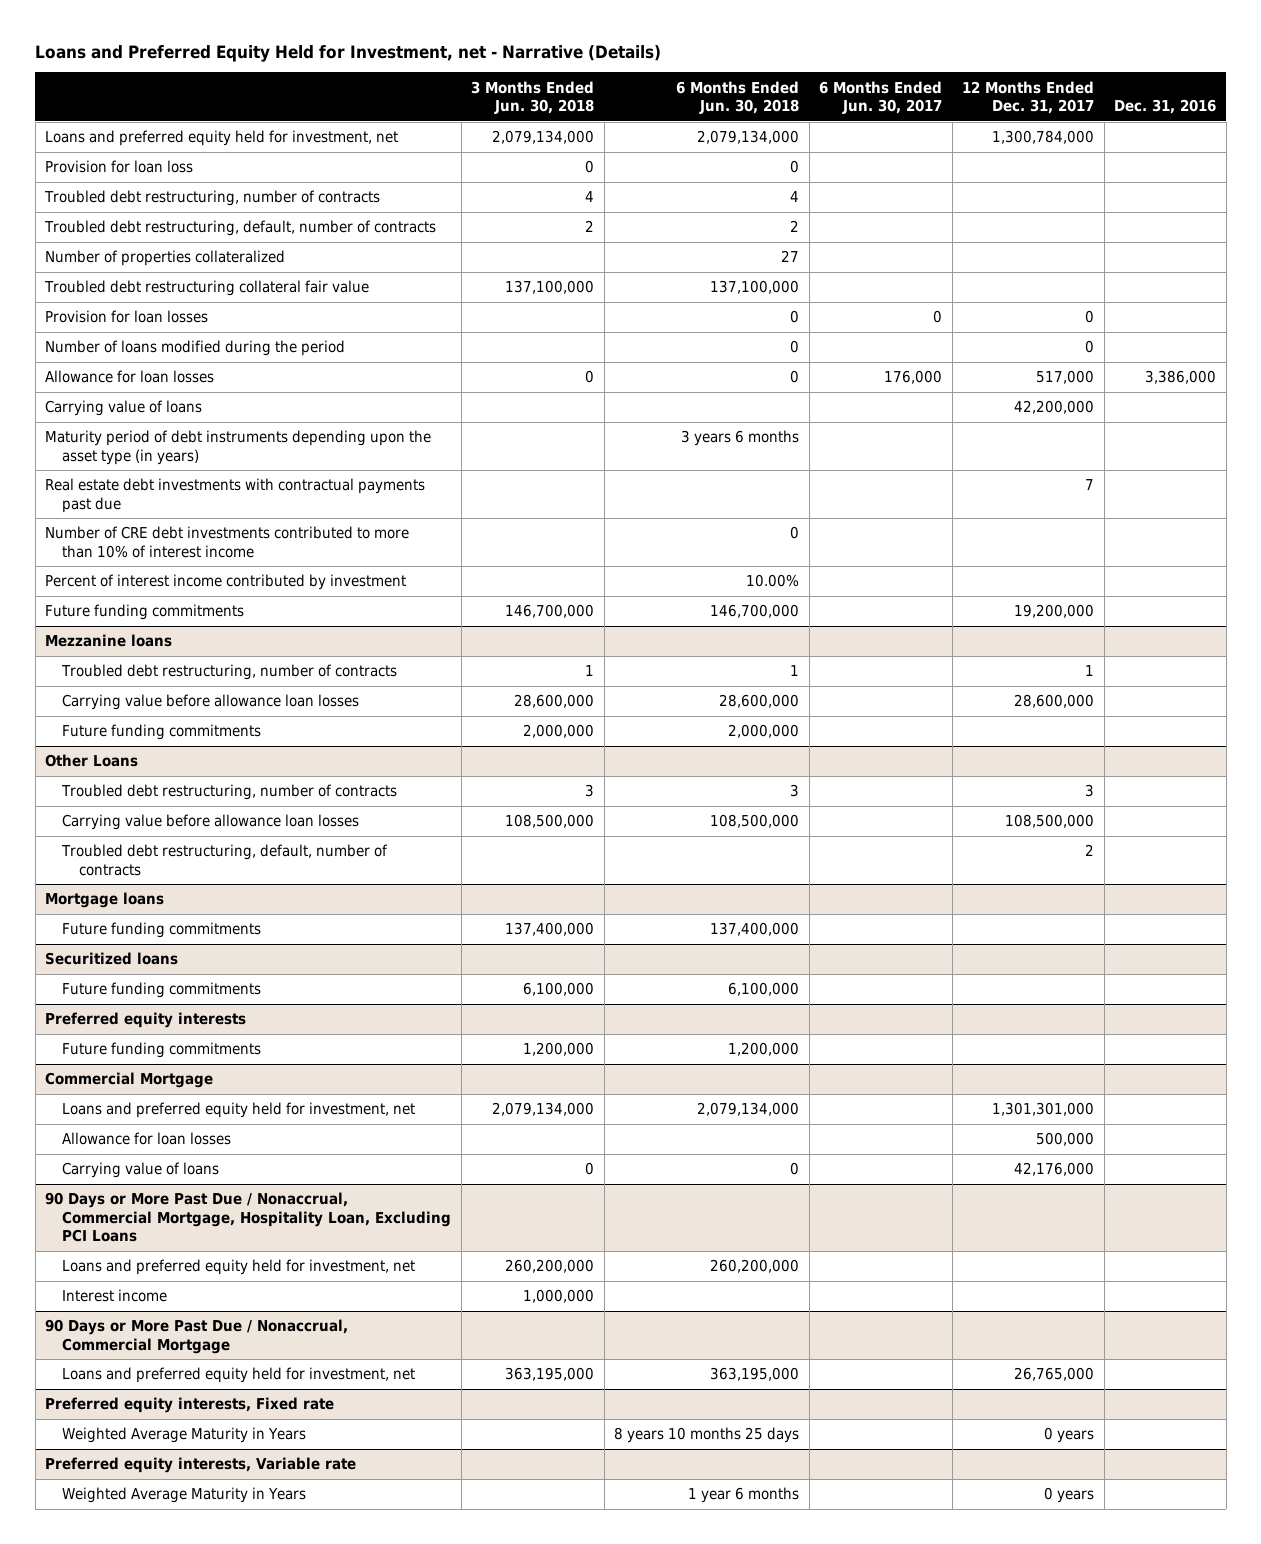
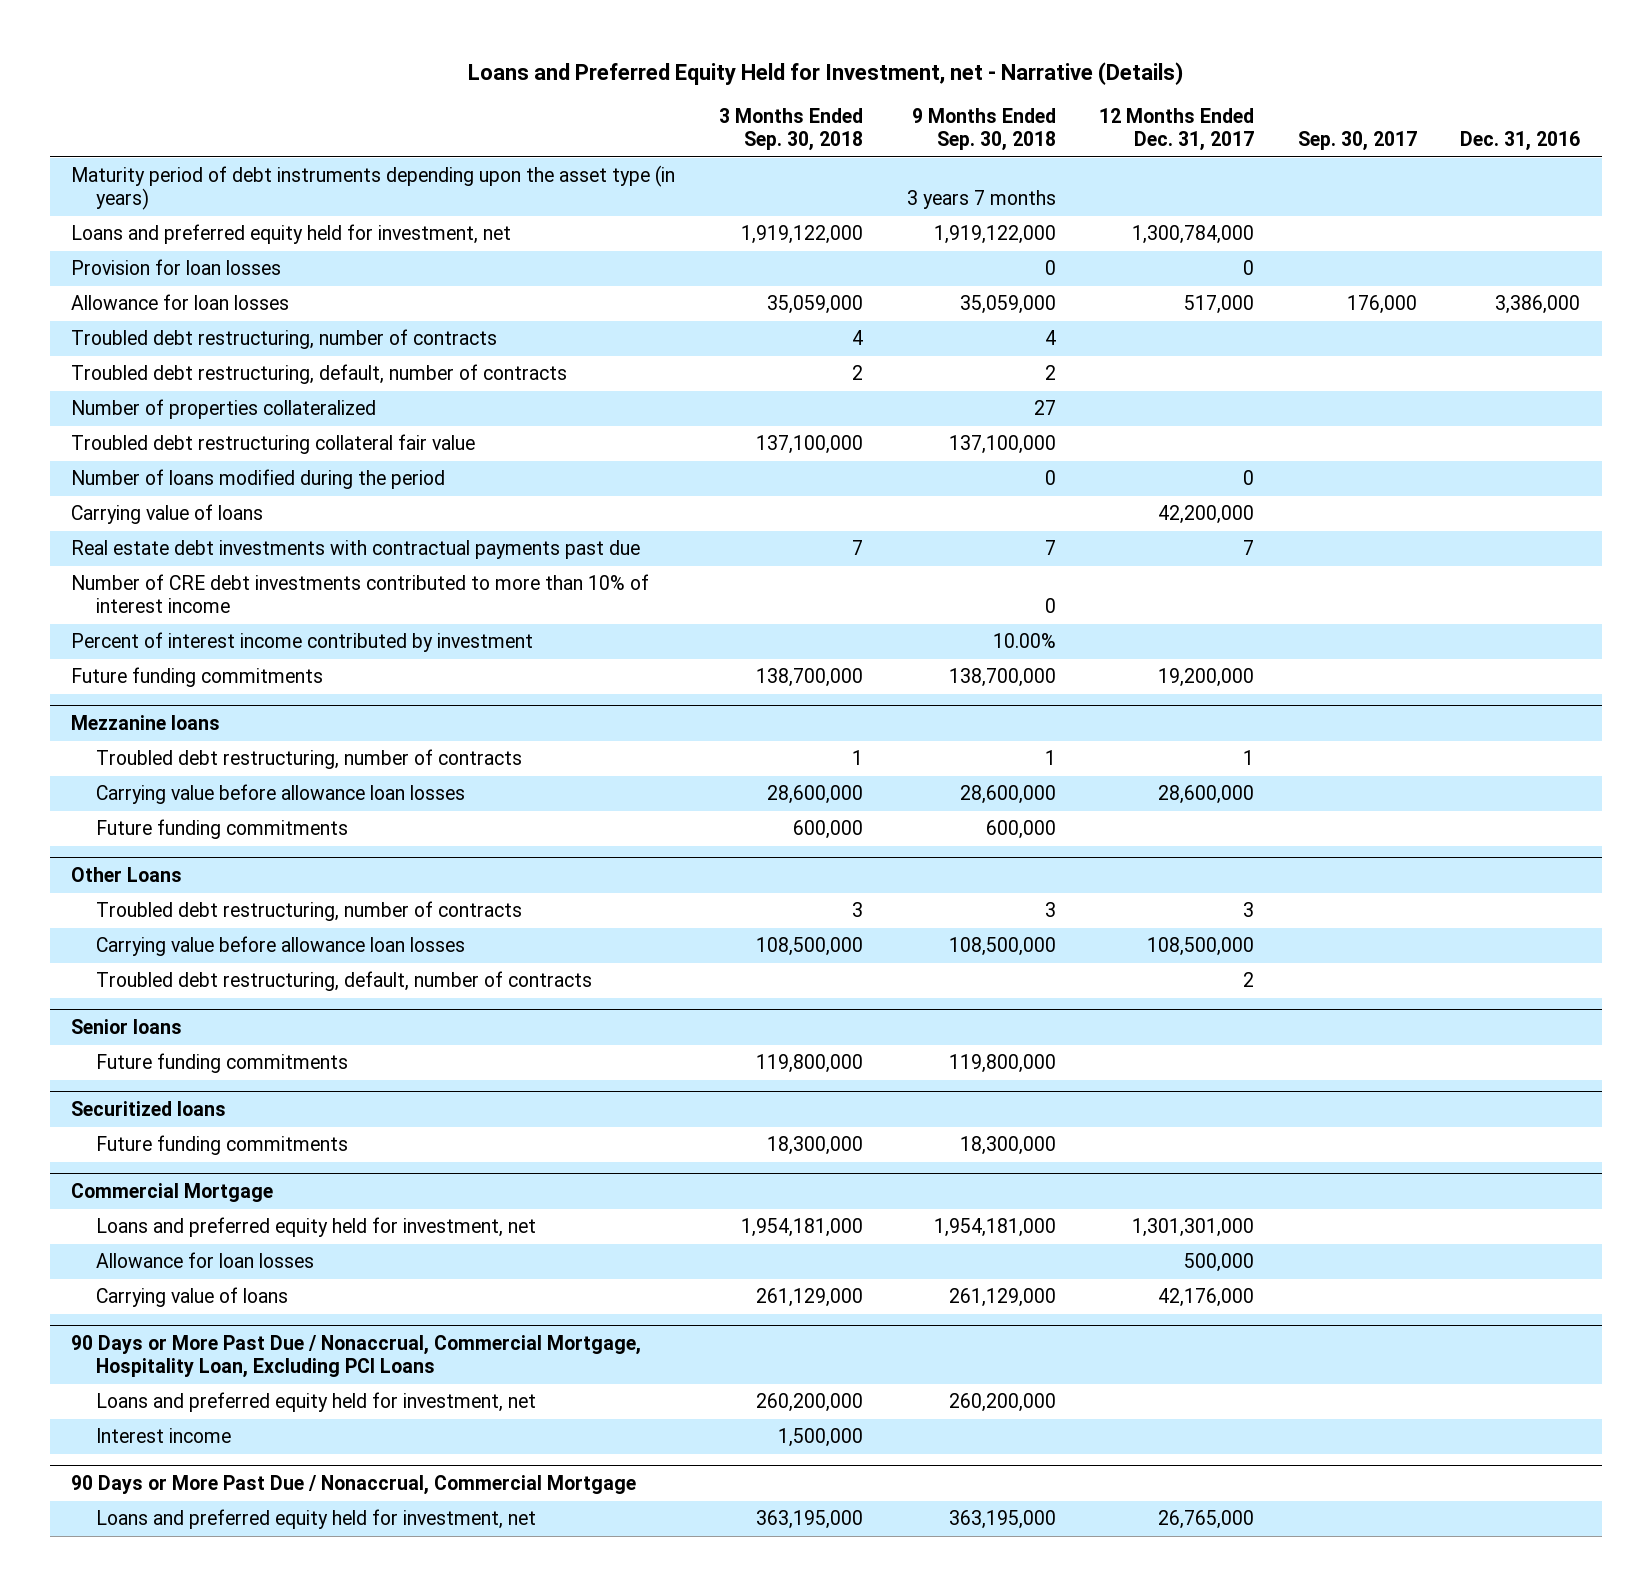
[471,80,595,115] 3 Months Ended Jun. 30, 2018 -> none
[676,80,800,115] 6 Months Ended Jun. 30, 2018 -> none
[819,80,943,115] 6 Months Ended Jun. 30, 2017 -> none
none -> [719,108,864,152] 3 Months Ended Sep. 30, 2018
none -> [911,108,1056,152] 9 Months Ended Sep. 30, 2018
none -> [1297,131,1417,152] Sep. 30, 2017
[45,430,432,465] Maturity period of debt instruments depending upon the asset type (in years) -> [71,165,676,211] Maturity period of debt instruments depending upon the asset type (in years)
[45,160,194,174] Provision for loan loss -> none
[45,310,209,324] Provision for loan losses -> [71,259,282,276] Provision for loan losses
[45,370,215,384] Allowance for loan losses -> [71,294,290,311] Allowance for loan losses
[45,892,165,909] Mortgage loans -> [71,1018,183,1034] Senior loans
[45,1012,247,1029] Preferred equity interests -> none
[61,1042,261,1059] Future funding commitments -> none
[45,1397,335,1414] Preferred equity interests, Fixed rate -> none
[61,1427,306,1444] Weighted Average Maturity in Years -> none
[45,1457,357,1474] Preferred equity interests, Variable rate -> none
[61,1487,306,1504] Weighted Average Maturity in Years -> none

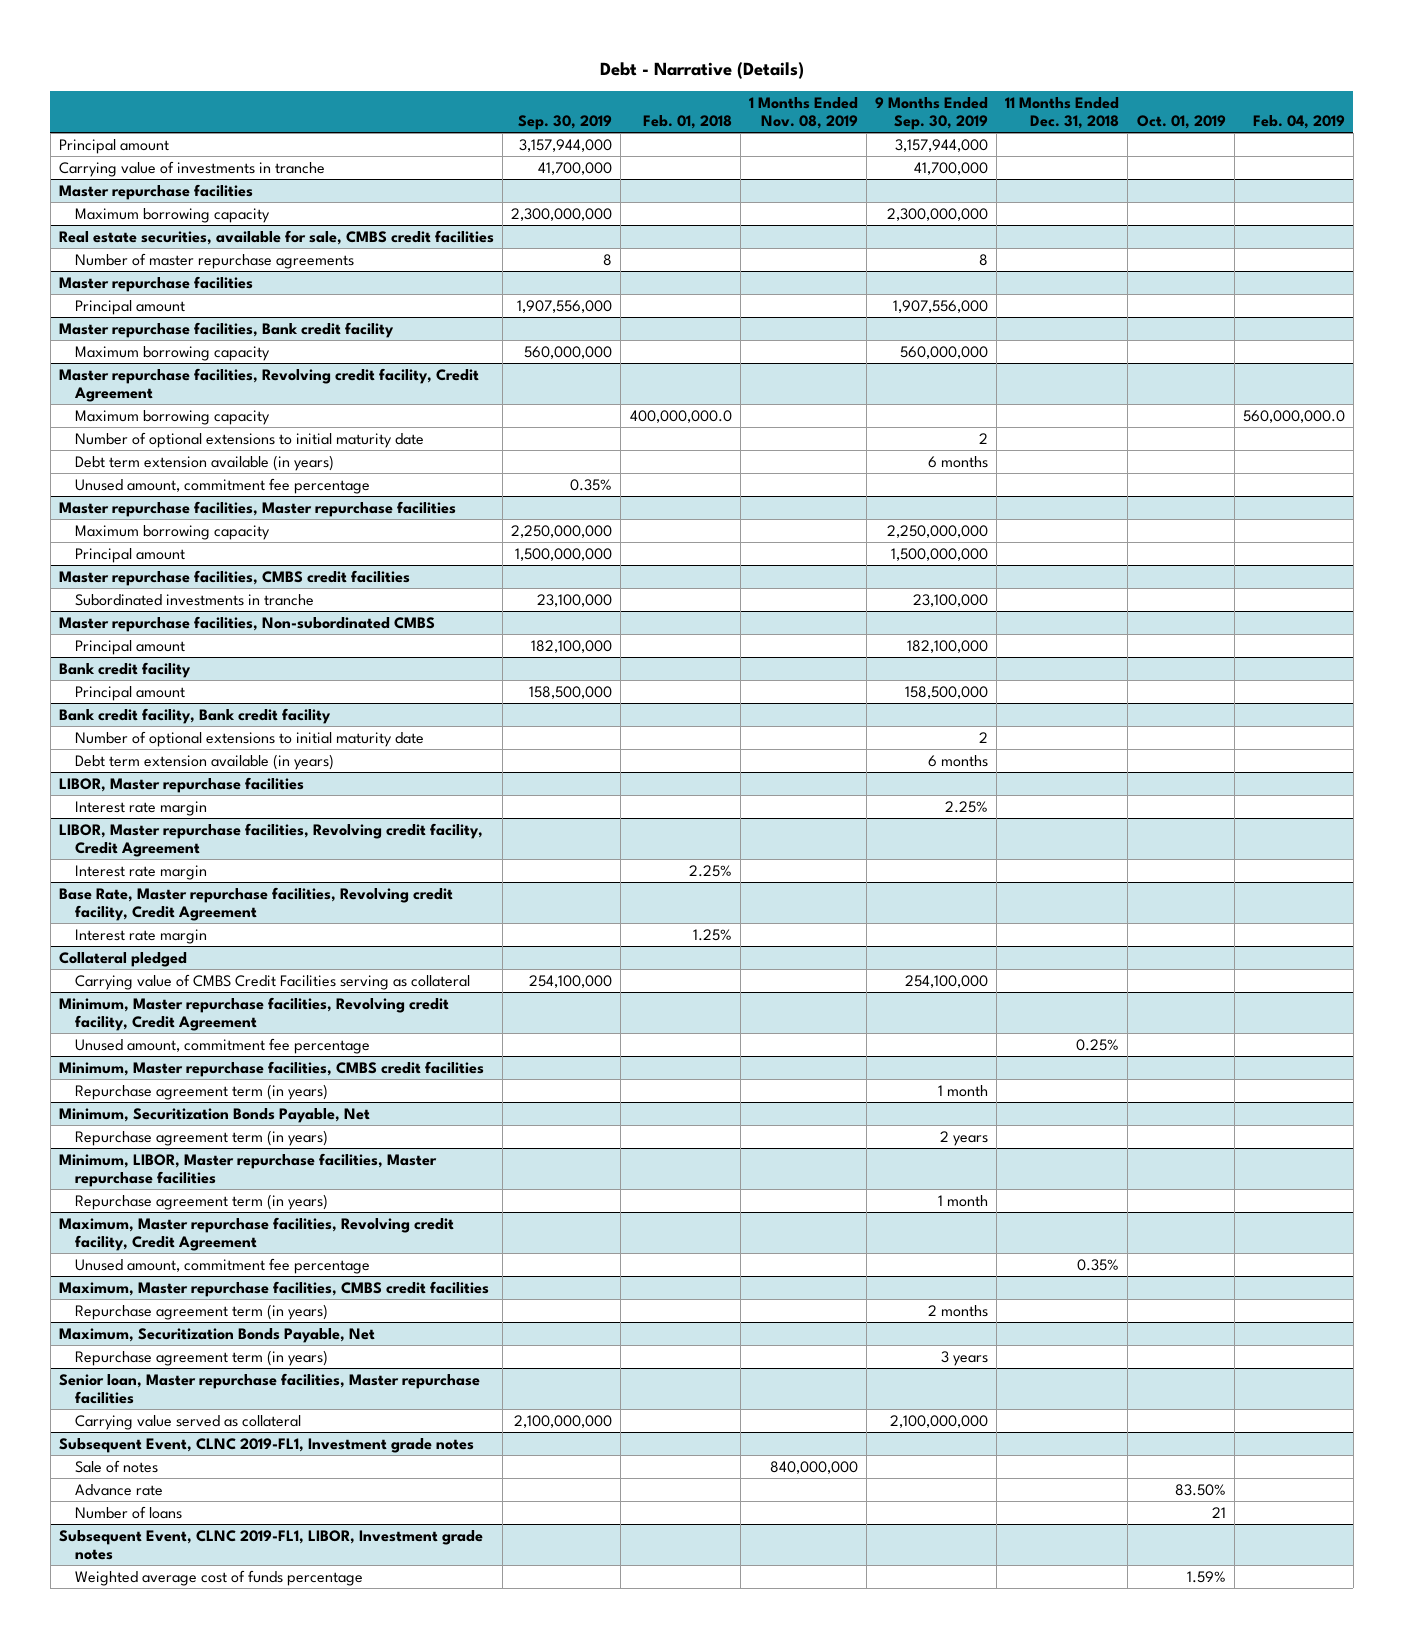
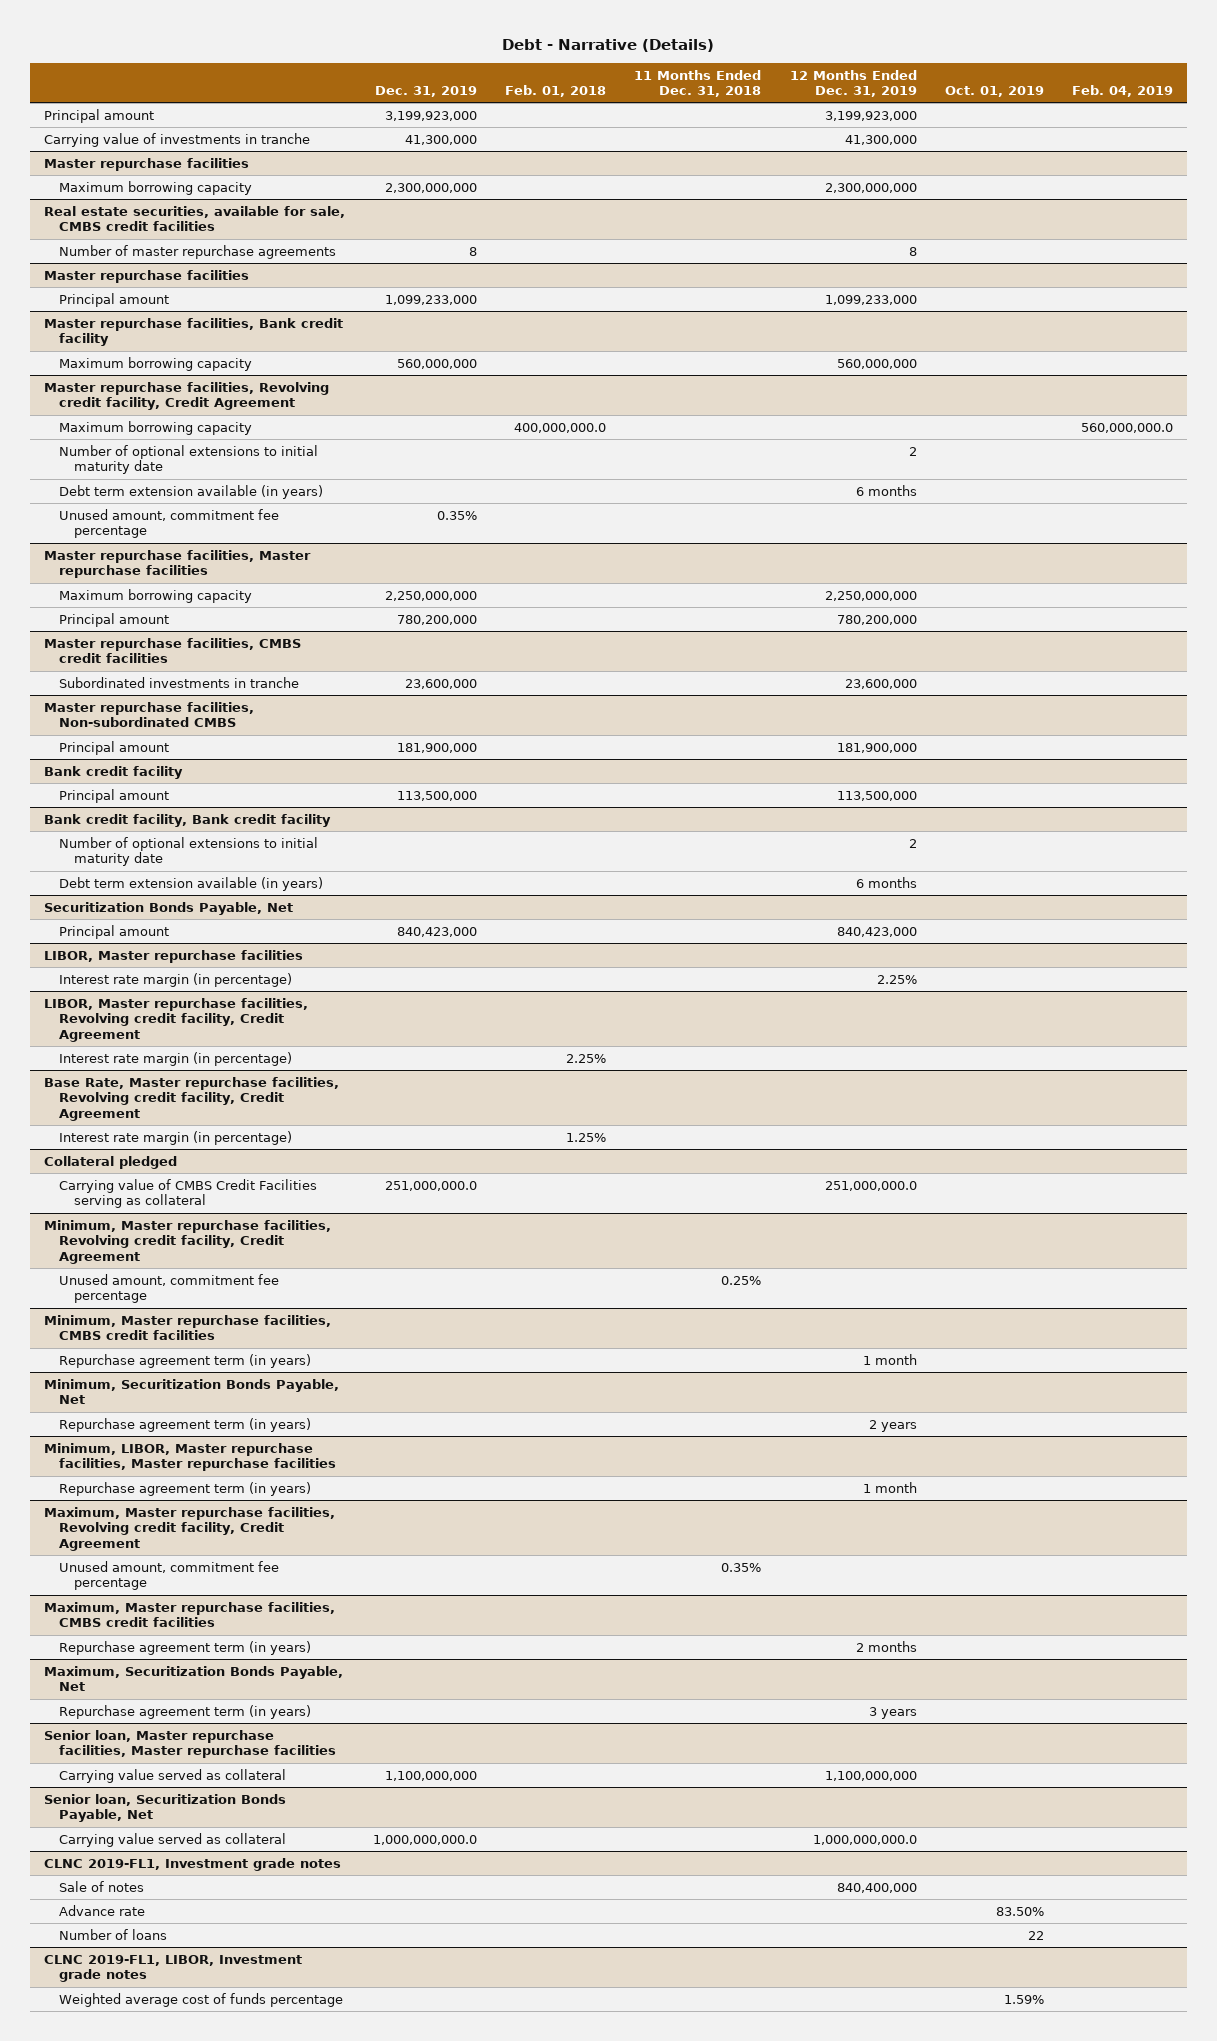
[518,115,613,131] Sep. 30, 2019 -> none
[748,96,858,130] 1 Months Ended Nov. 08, 2019 -> none
[875,96,989,131] 9 Months Ended Sep. 30, 2019 -> none
none -> [374,86,477,98] Dec. 31, 2019
none -> [789,69,917,98] 12 Months Ended Dec. 31, 2019
none -> [43,901,293,915] Securitization Bonds Payable, Net
none -> [58,924,169,939] Principal amount
[74,800,207,816] Interest rate margin -> [58,972,292,987] Interest rate margin (in percentage)
[74,864,207,880] Interest rate margin -> [58,1051,292,1066] Interest rate margin (in percentage)
[74,928,207,944] Interest rate margin -> [58,1130,292,1145] Interest rate margin (in percentage)
none -> [43,1793,286,1823] Senior loan, Securitization Bonds Payable, Net
none -> [58,1832,286,1847] Carrying value served as collateral
[59,1437,475,1453] Subsequent Event, CLNC 2019-FL1, Investment grade notes -> [43,1857,341,1871] CLNC 2019-FL1, Investment grade notes
[1211,1506,1226,1518] 21 -> [1027,1930,1044,1940] 22
[59,1529,484,1561] Subsequent Event, CLNC 2019-FL1, LIBOR, Investment grade notes -> [43,1954,302,1983] CLNC 2019-FL1, LIBOR, Investment grade notes

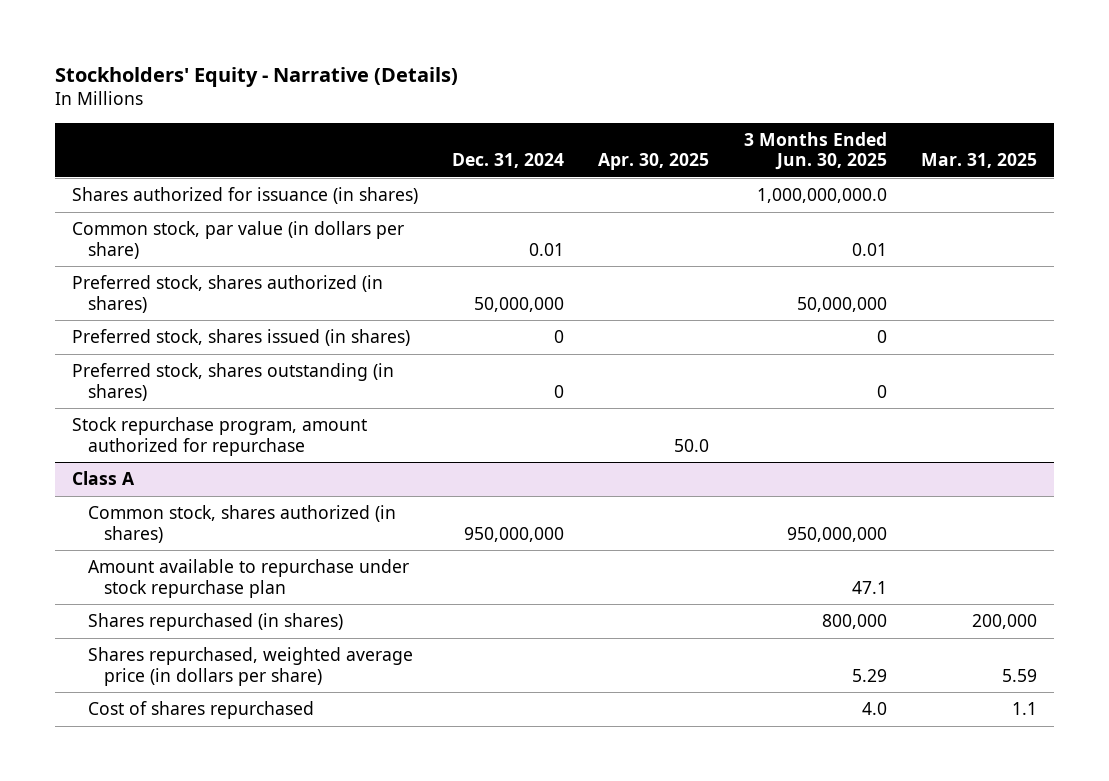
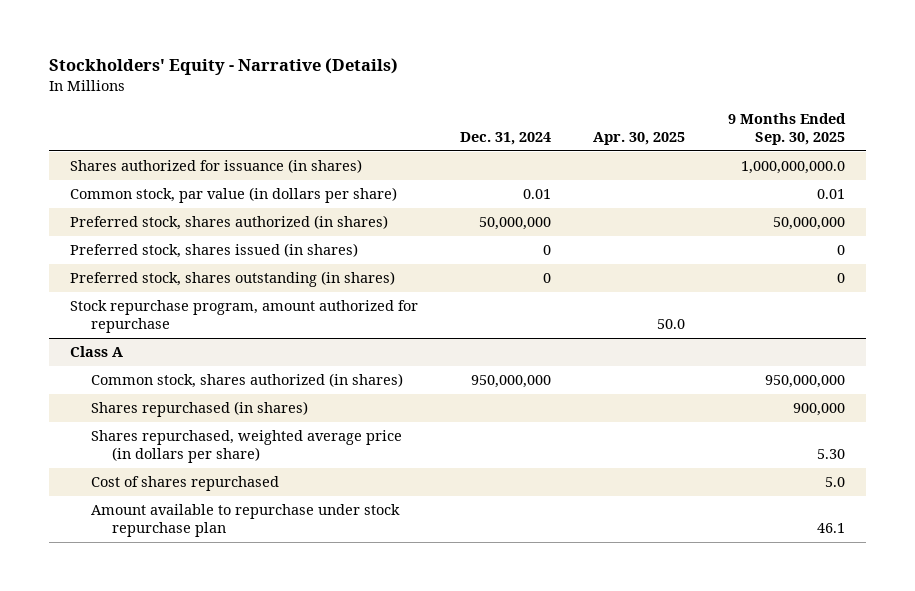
[743,132,887,171] 3 Months Ended Jun. 30, 2025 -> none
[920,153,1037,169] Mar. 31, 2025 -> none
none -> [727,113,846,146] 9 Months Ended Sep. 30, 2025
[87,559,409,598] Amount available to repurchase under stock repurchase plan -> [91,504,401,538] Amount available to repurchase under stock repurchase plan

